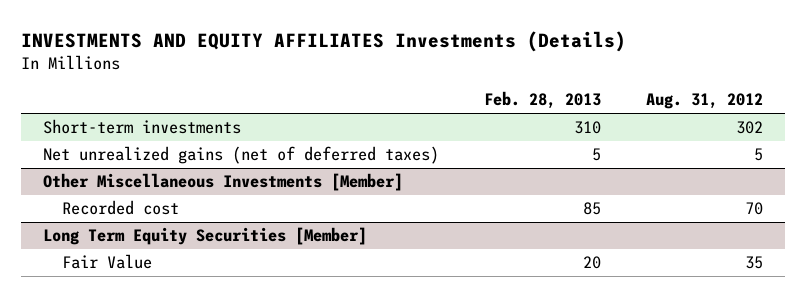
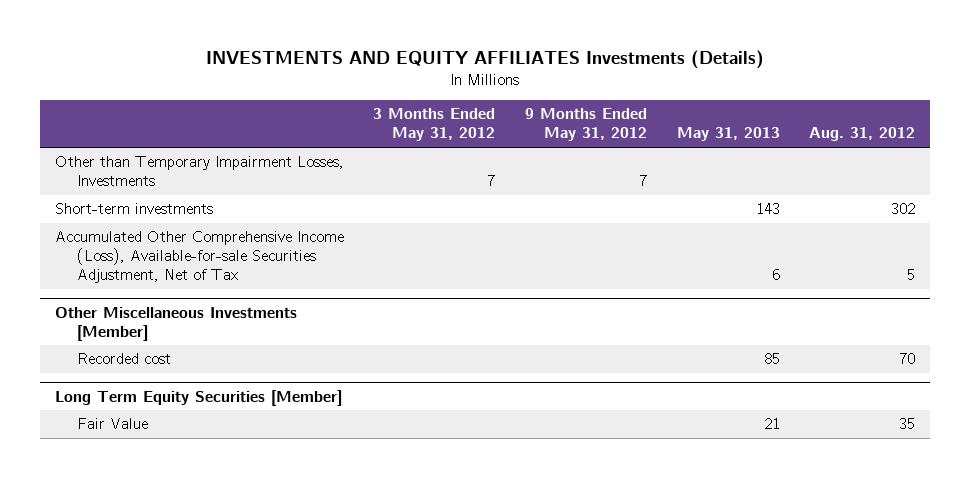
[483,91,601,110] Feb. 28, 2013 -> none
none -> [373,108,496,142] 3 Months Ended May 31, 2012
none -> [525,108,648,142] 9 Months Ended May 31, 2012
none -> [676,127,780,142] May 31, 2013
none -> [54,156,344,187] Other than Temporary Impairment Losses, Investments
[43,146,440,165] Net unrealized gains (net of deferred taxes) -> [54,231,344,284] Accumulated Other Comprehensive Income (Loss), Available-for-sale Securities Adjustment, Net of Tax

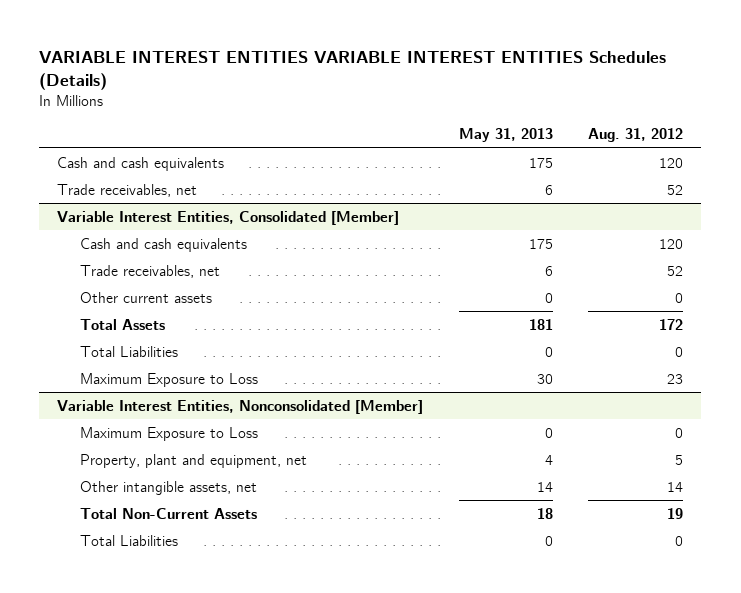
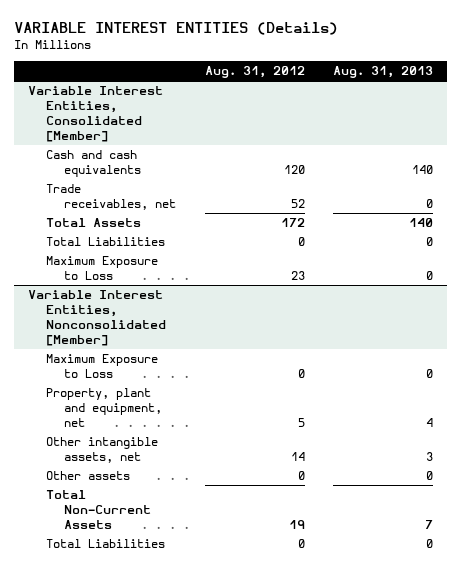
[39,50,667,90] VARIABLE INTEREST ENTITIES VARIABLE INTEREST ENTITIES Schedules (Details) -> [14,21,339,35] VARIABLE INTEREST ENTITIES (Details)
[458,128,553,143] May 31, 2013 -> none
none -> [332,66,433,79] Aug. 31, 2013
[57,156,225,171] Cash and cash equivalents -> none
[57,183,198,197] Trade receivables, net -> none
[79,291,212,303] Other current assets -> none
none -> [46,471,131,481] Other assets

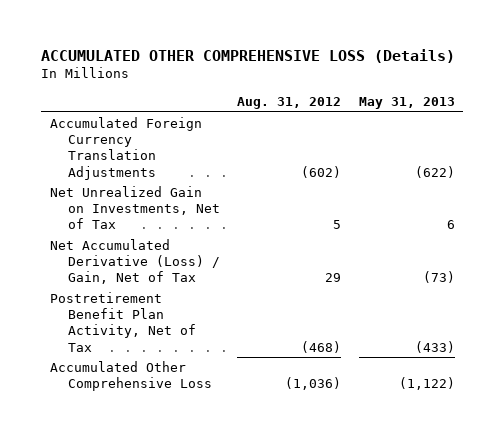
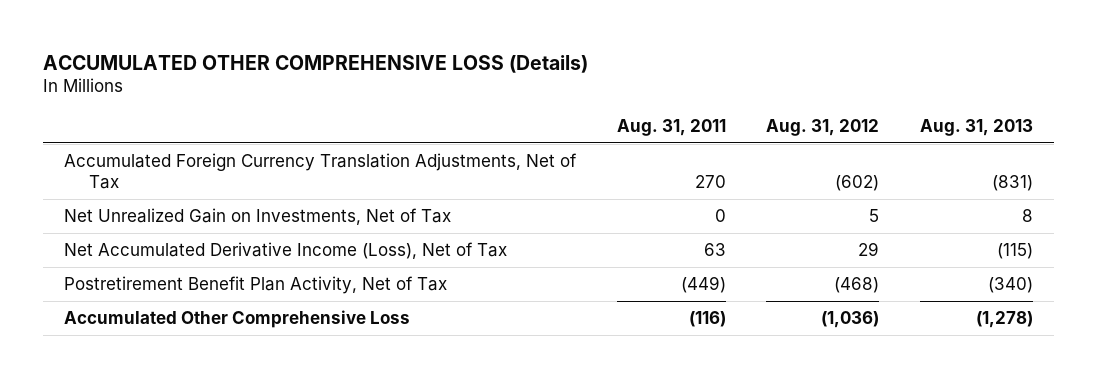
[358,96,455,109] May 31, 2013 -> none
none -> [616,119,726,137] Aug. 31, 2011
none -> [920,119,1034,137] Aug. 31, 2013
[49,117,202,180] Accumulated Foreign Currency Translation Adjustments -> [63,152,577,190] Accumulated Foreign Currency Translation Adjustments, Net of Tax
[49,239,220,285] Net Accumulated Derivative (Loss) / Gain, Net of Tax -> [63,241,507,259] Net Accumulated Derivative Income (Loss), Net of Tax

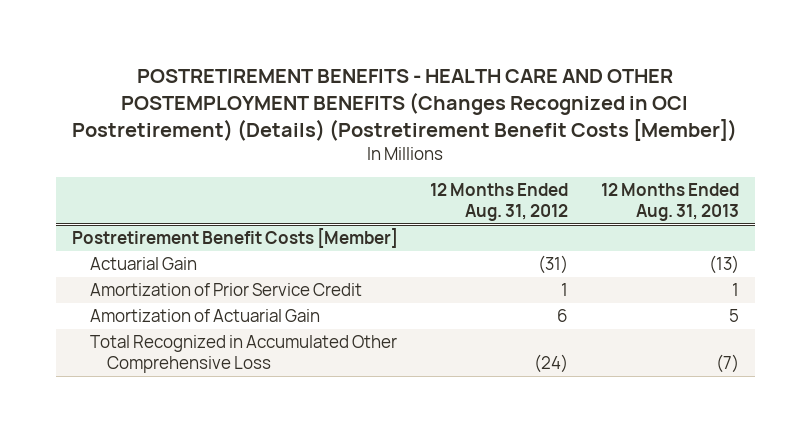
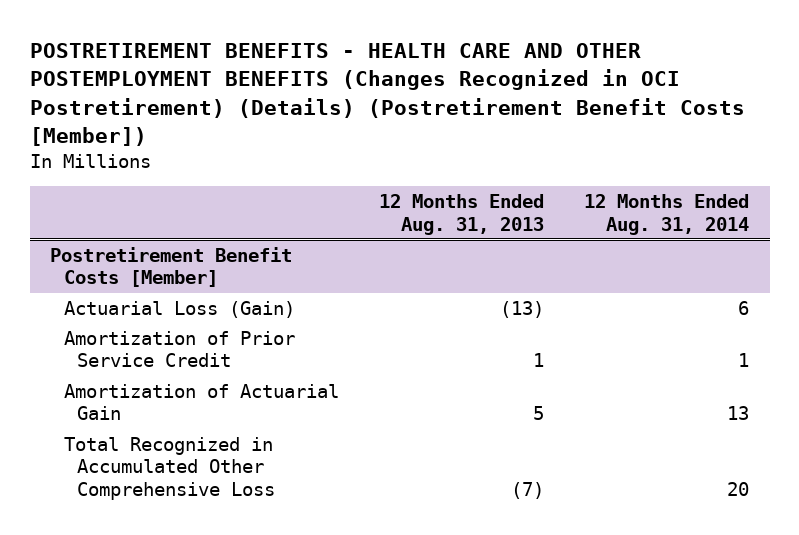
[430,183,569,221] 12 Months Ended Aug. 31, 2012 -> none
none -> [584,193,750,235] 12 Months Ended Aug. 31, 2014
[89,257,197,271] Actuarial Gain -> [63,300,295,318] Actuarial Loss (Gain)

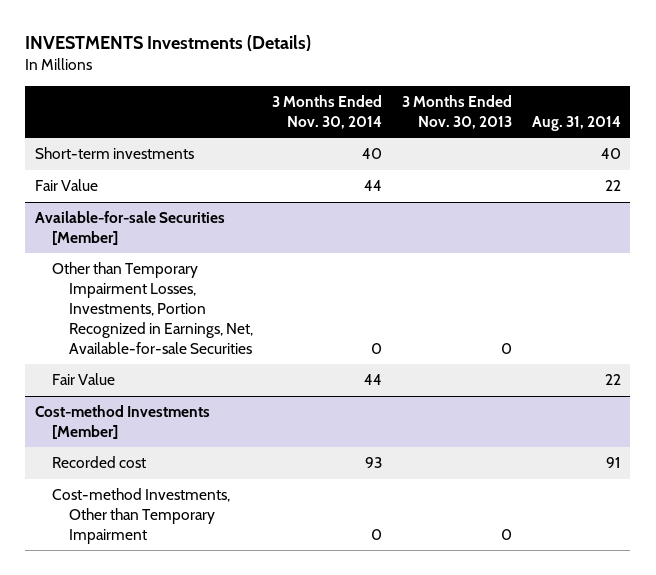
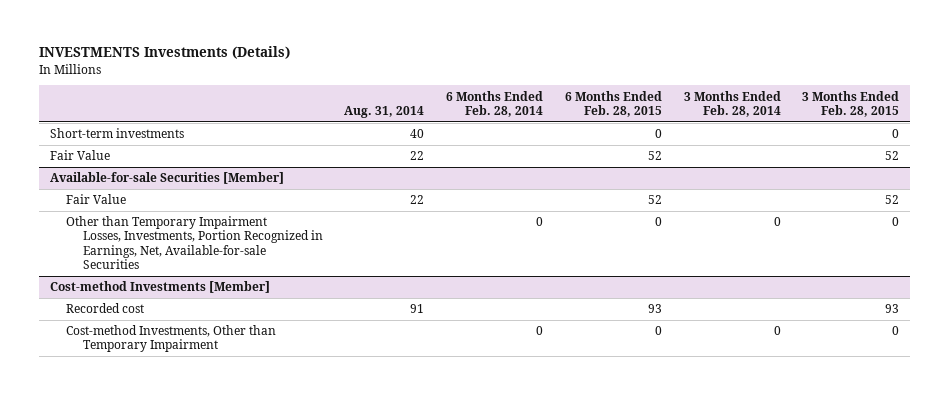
[272,94,383,129] 3 Months Ended Nov. 30, 2014 -> none
[401,94,512,129] 3 Months Ended Nov. 30, 2013 -> none
none -> [446,90,544,117] 6 Months Ended Feb. 28, 2014
none -> [564,90,662,117] 6 Months Ended Feb. 28, 2015
none -> [683,90,781,117] 3 Months Ended Feb. 28, 2014
none -> [802,90,900,117] 3 Months Ended Feb. 28, 2015
[51,262,253,354] Other than Temporary Impairment Losses, Investments, Portion Recognized in Earnings, Net, Available-for-sale Securities -> [66,216,323,270] Other than Temporary Impairment Losses, Investments, Portion Recognized in Earnings, Net, Available-for-sale Securities

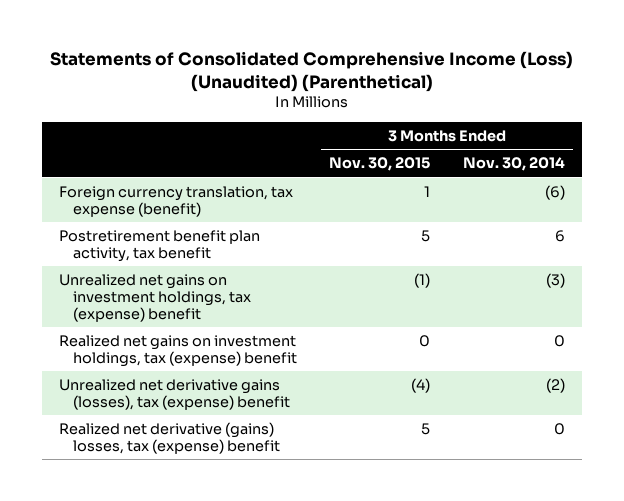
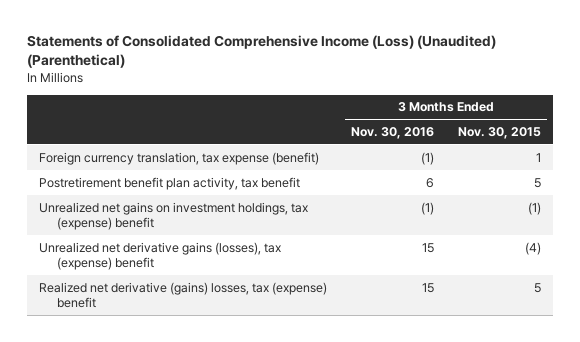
[463,157,566,172] Nov. 30, 2014 -> none
none -> [351,126,435,139] Nov. 30, 2016
[58,334,297,367] Realized net gains on investment holdings, tax (expense) benefit -> none

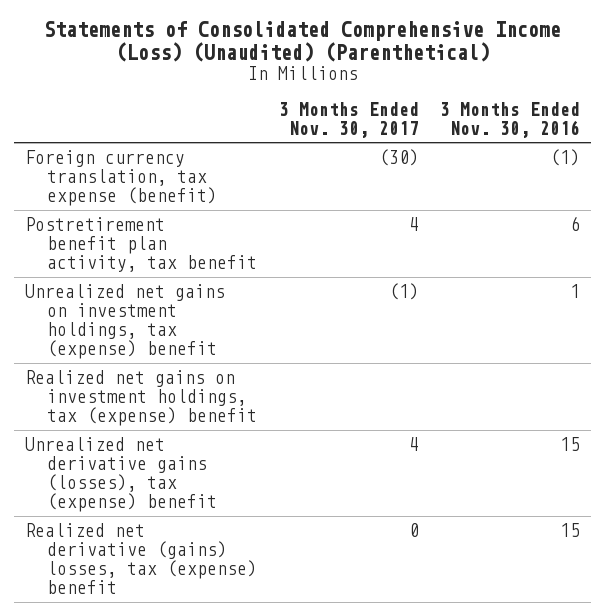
[458,126,542,139] Nov. 30, 2015 -> none
none -> [278,101,419,138] 3 Months Ended Nov. 30, 2017
[421,201,435,215] (1) -> [570,284,581,299] 1
none -> [24,370,258,427] Realized net gains on investment holdings, tax (expense) benefit

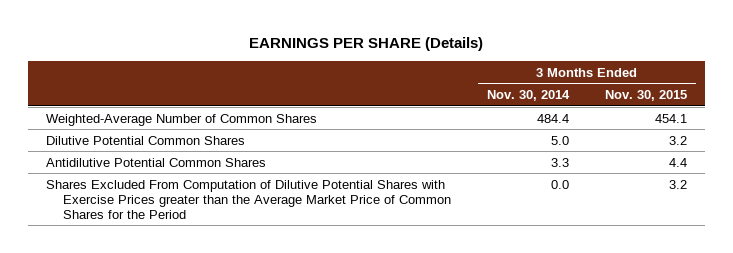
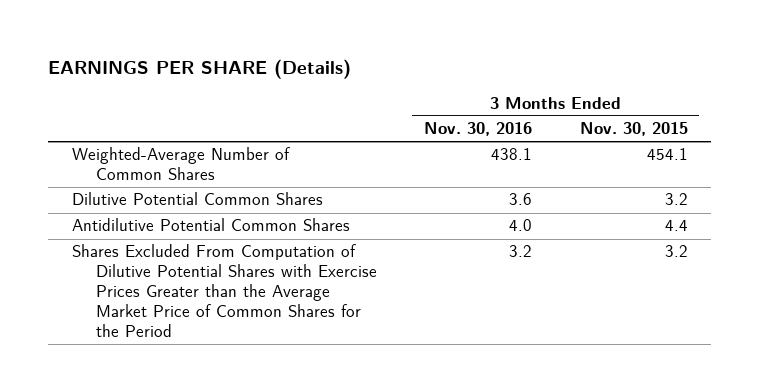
[486,90,570,102] Nov. 30, 2014 -> none
none -> [424,122,533,137] Nov. 30, 2016
[45,179,451,219] Shares Excluded From Computation of Dilutive Potential Shares with Exercise Prices greater than the Average Market Price of Common Shares for the Period -> [72,244,377,337] Shares Excluded From Computation of Dilutive Potential Shares with Exercise Prices Greater than the Average Market Price of Common Shares for the Period

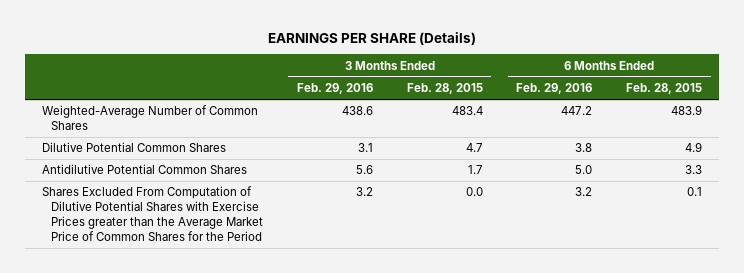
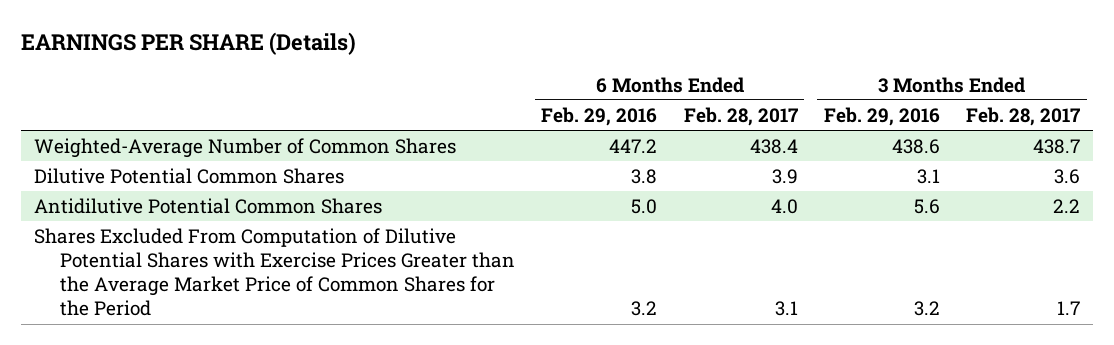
[406,83,483,95] Feb. 28, 2015 -> none
[626,83,703,95] Feb. 28, 2015 -> none
none -> [683,106,798,126] Feb. 28, 2017
none -> [966,106,1081,126] Feb. 28, 2017
[41,186,264,241] Shares Excluded From Computation of Dilutive Potential Shares with Exercise Prices greater than the Average Market Price of Common Shares for the Period -> [33,228,516,317] Shares Excluded From Computation of Dilutive Potential Shares with Exercise Prices Greater than the Average Market Price of Common Shares for the Period

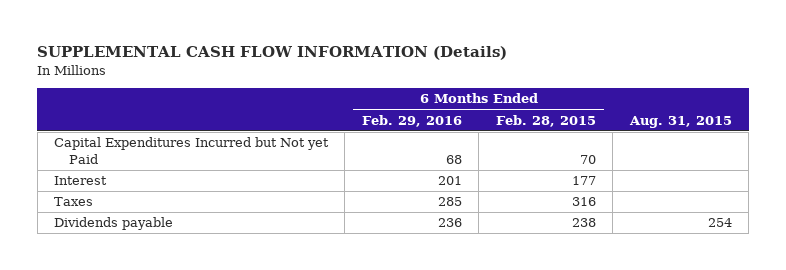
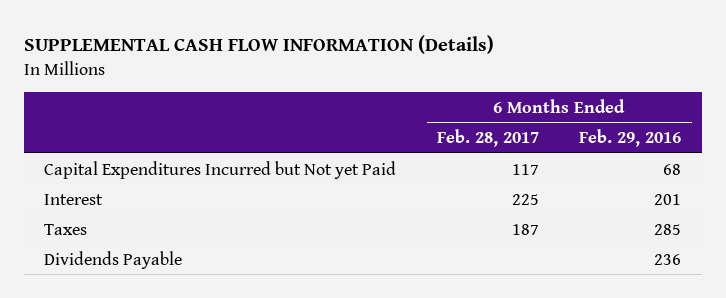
[495,114,596,127] Feb. 28, 2015 -> none
[628,115,732,128] Aug. 31, 2015 -> none
none -> [436,129,539,148] 6 Months Ended Feb. 28, 2017
[54,217,174,231] Dividends payable -> [44,250,183,269] Dividends Payable

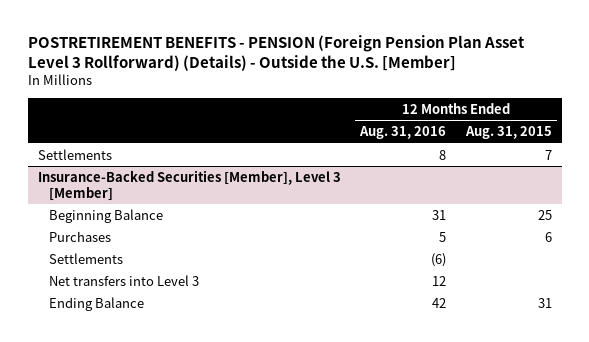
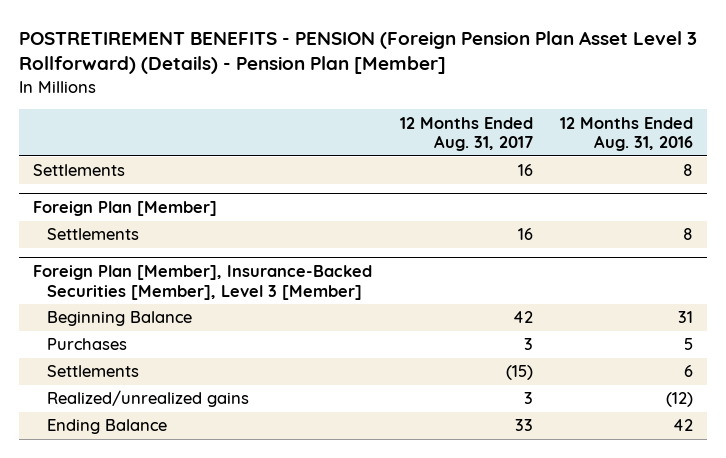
[27,34,525,71] POSTRETIREMENT BENEFITS - PENSION (Foreign Pension Plan Asset Level 3 Rollforward) (Details) - Outside the U.S. [Member] -> [18,30,697,75] POSTRETIREMENT BENEFITS - PENSION (Foreign Pension Plan Asset Level 3 Rollforward) (Details) - Pension Plan [Member]
[464,126,552,140] Aug. 31, 2015 -> none
none -> [399,116,533,152] 12 Months Ended Aug. 31, 2017
none -> [32,201,217,217] Foreign Plan [Member]
none -> [47,228,140,241] Settlements
[37,169,341,201] Insurance-Backed Securities [Member], Level 3 [Member] -> [32,265,372,300] Foreign Plan [Member], Insurance-Backed Securities [Member], Level 3 [Member]
[49,274,200,286] Net transfers into Level 3 -> none
[431,252,447,267] (6) -> [684,365,694,378] 6
none -> [47,390,250,408] Realized/unrealized gains

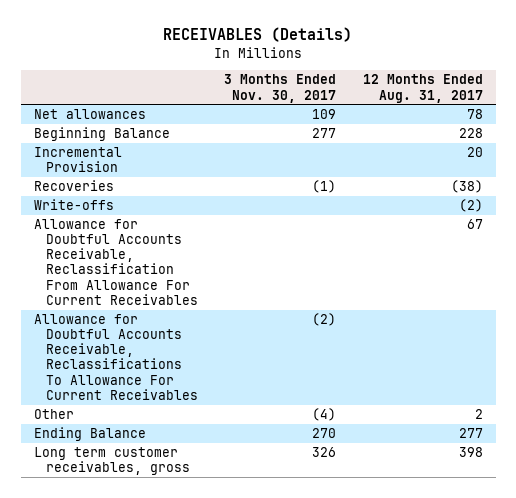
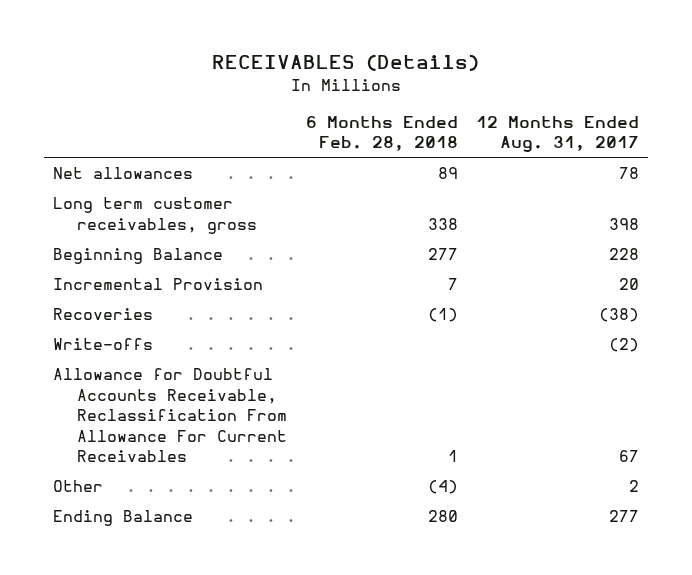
[224,74,337,103] 3 Months Ended Nov. 30, 2017 -> none
none -> [305,115,458,152] 6 Months Ended Feb. 28, 2018
[33,447,191,476] Long term customer receivables, gross -> [52,197,258,234] Long term customer receivables, gross
[33,314,199,400] Allowance for Doubtful Accounts Receivable, Reclassifications To Allowance For Current Receivables -> none

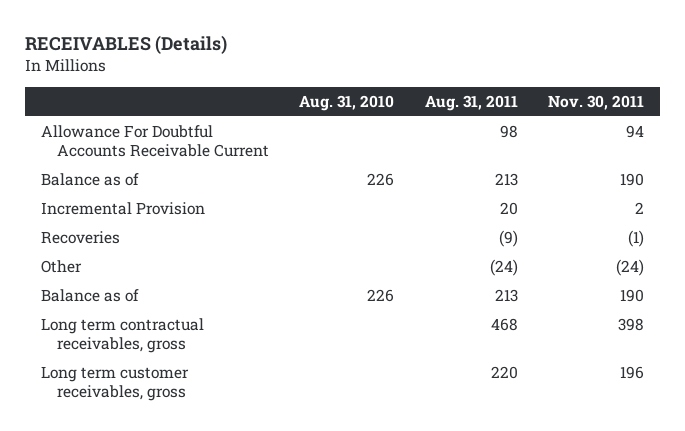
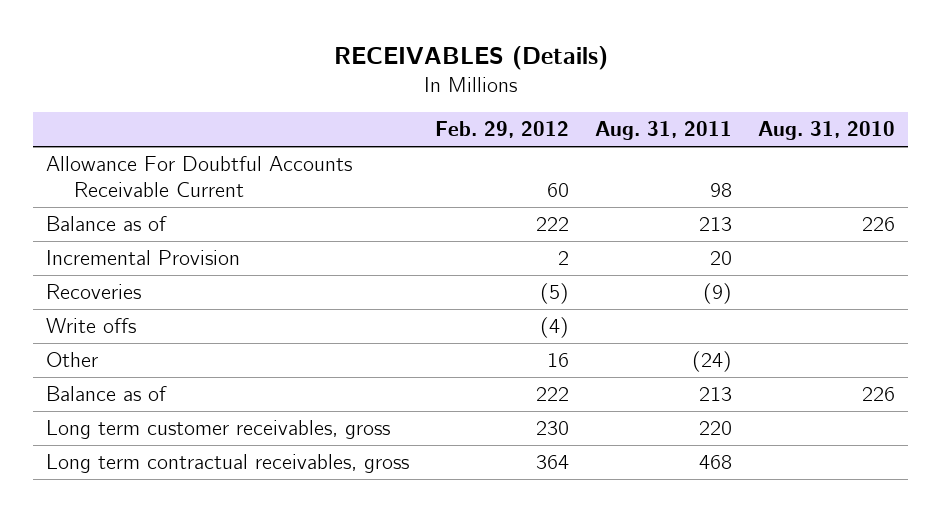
[548,94,645,110] Nov. 30, 2011 -> none
none -> [435,121,570,139] Feb. 29, 2012
none -> [45,318,136,334] Write offs
[40,318,204,353] Long term contractual receivables, gross -> [45,454,409,474] Long term contractual receivables, gross

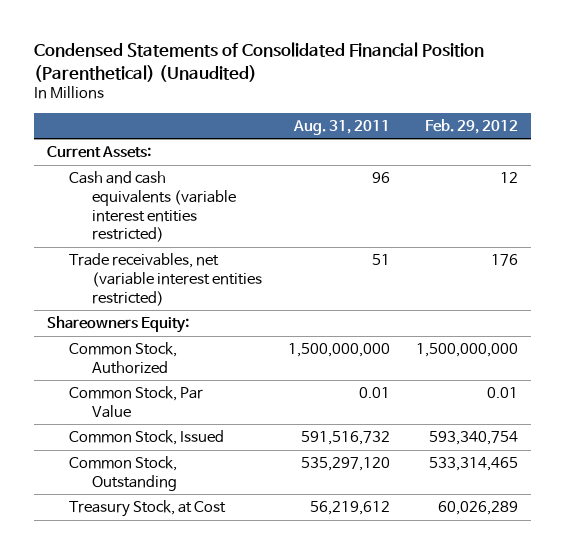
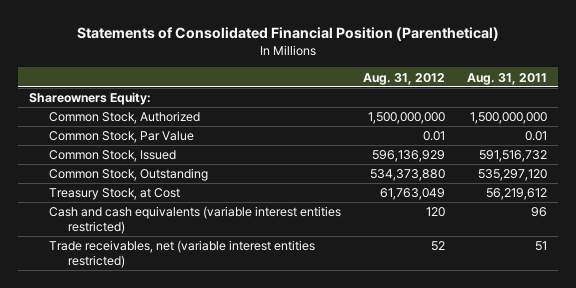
[33,42,484,82] Condensed Statements of Consolidated Financial Position (Parenthetical) (Unaudited) -> [76,26,499,41] Statements of Consolidated Financial Position (Parenthetical)
[425,118,519,134] Feb. 29, 2012 -> none
none -> [362,72,445,85] Aug. 31, 2012
[46,145,151,158] Current Assets: -> none
[69,170,236,243] Cash and cash equivalents (variable interest entities restricted) -> [48,206,341,235] Cash and cash equivalents (variable interest entities restricted)
[69,252,262,306] Trade receivables, net (variable interest entities restricted) -> [48,240,315,269] Trade receivables, net (variable interest entities restricted)

